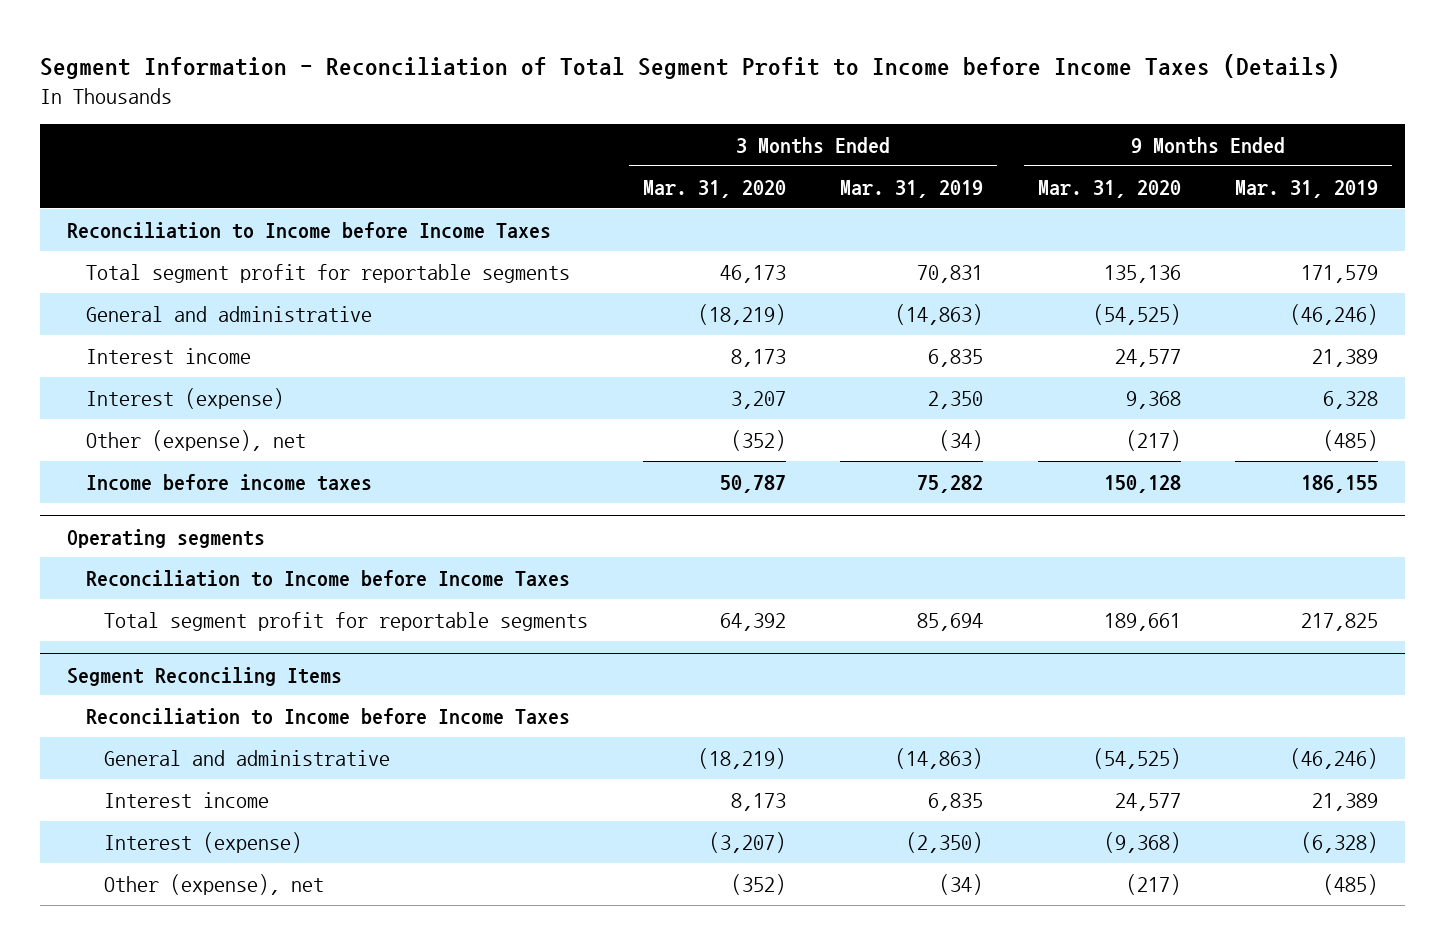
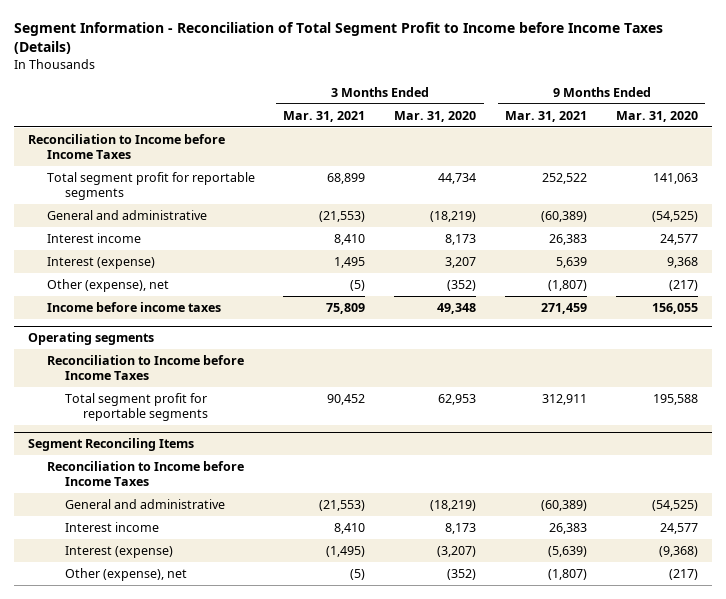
[840,179,984,198] Mar. 31, 2019 -> none
[1235,179,1379,198] Mar. 31, 2019 -> none
none -> [283,110,366,122] Mar. 31, 2021
none -> [505,110,588,122] Mar. 31, 2021
[719,264,786,283] 46,173 -> [438,172,477,184] 44,734
[1103,264,1181,283] 135,136 -> [653,172,699,184] 141,063
[719,474,786,493] 50,787 -> [437,302,477,314] 49,348
[1103,474,1181,493] 150,128 -> [652,302,699,314] 156,055
[719,612,786,631] 64,392 -> [438,393,477,405] 62,953
[1103,612,1181,631] 189,661 -> [653,393,699,405] 195,588

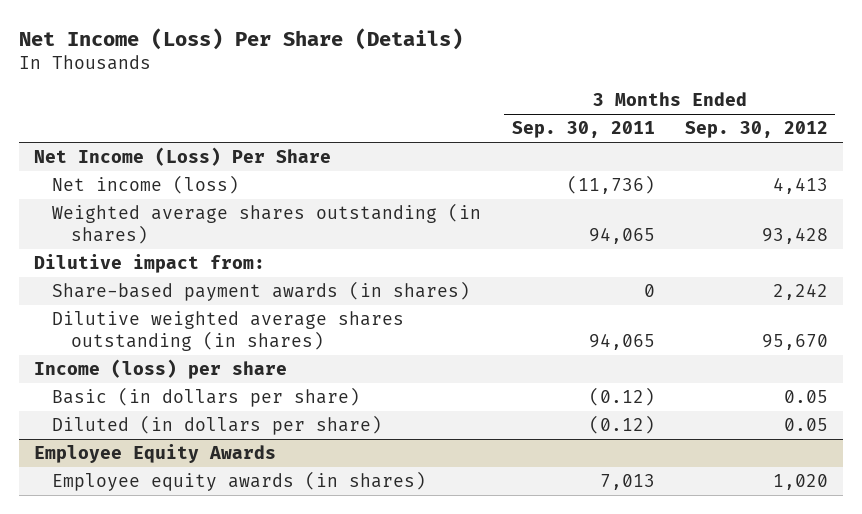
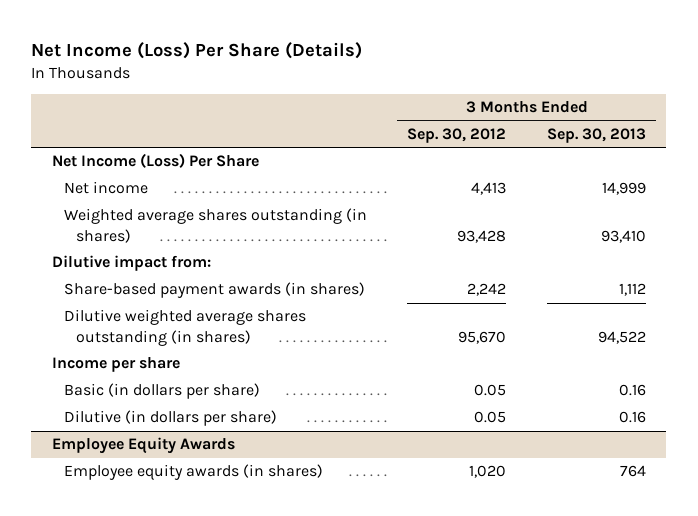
[511,121,655,139] Sep. 30, 2011 -> none
none -> [546,127,646,143] Sep. 30, 2013
[52,175,240,195] Net income (loss) -> [63,181,148,195] Net income
[33,359,287,380] Income (loss) per share -> [51,357,180,373] Income per share
[52,415,383,436] Diluted (in dollars per share) -> [63,410,277,427] Dilutive (in dollars per share)

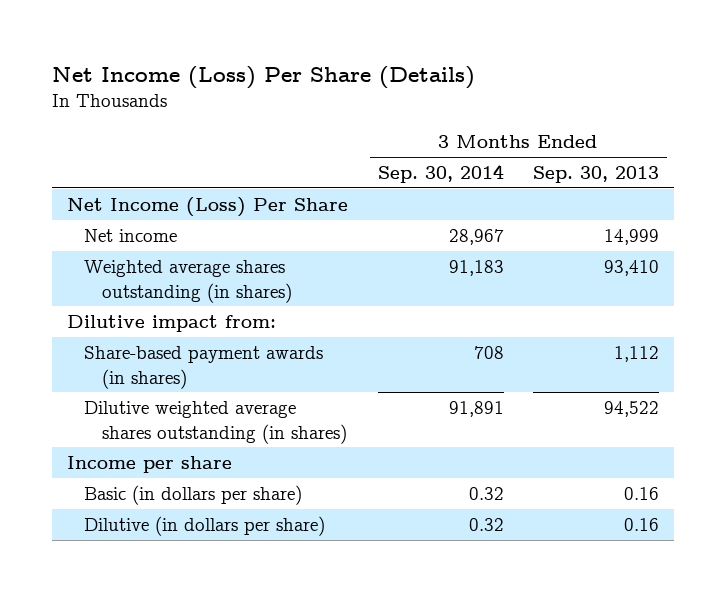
[407,127,507,143] Sep. 30, 2012 -> none
none -> [377,164,504,184] Sep. 30, 2014
[51,437,235,455] Employee Equity Awards -> none
[63,464,323,481] Employee equity awards (in shares) -> none

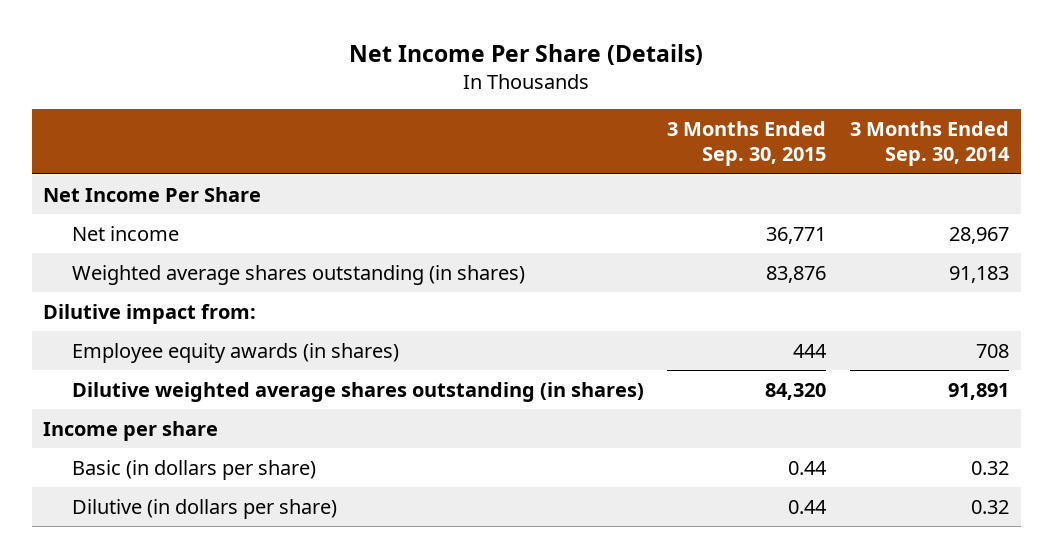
[51,65,475,89] Net Income (Loss) Per Share (Details) -> [349,44,704,66] Net Income Per Share (Details)
[533,166,660,184] Sep. 30, 2013 -> none
none -> [667,120,827,167] 3 Months Ended Sep. 30, 2015
[66,196,348,217] Net Income (Loss) Per Share -> [43,186,262,202] Net Income Per Share
[84,345,324,389] Share-based payment awards (in shares) -> [71,342,399,363] Employee equity awards (in shares)

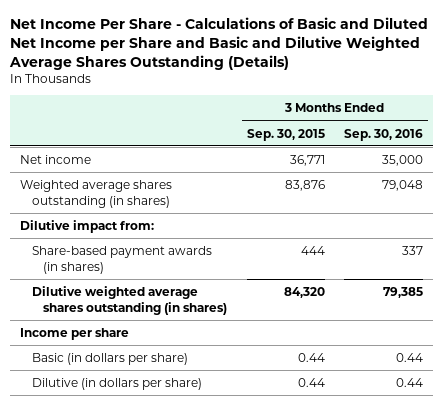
[349,44,704,66] Net Income Per Share (Details) -> [9,17,429,70] Net Income Per Share - Calculations of Basic and Diluted Net Income per Share and Basic and Dilutive Weighted Average Shares Outstanding (Details)
[849,120,1010,167] 3 Months Ended Sep. 30, 2014 -> none
none -> [343,128,423,141] Sep. 30, 2016
[43,186,262,202] Net Income Per Share -> none
[71,342,399,363] Employee equity awards (in shares) -> [31,245,212,274] Share-based payment awards (in shares)

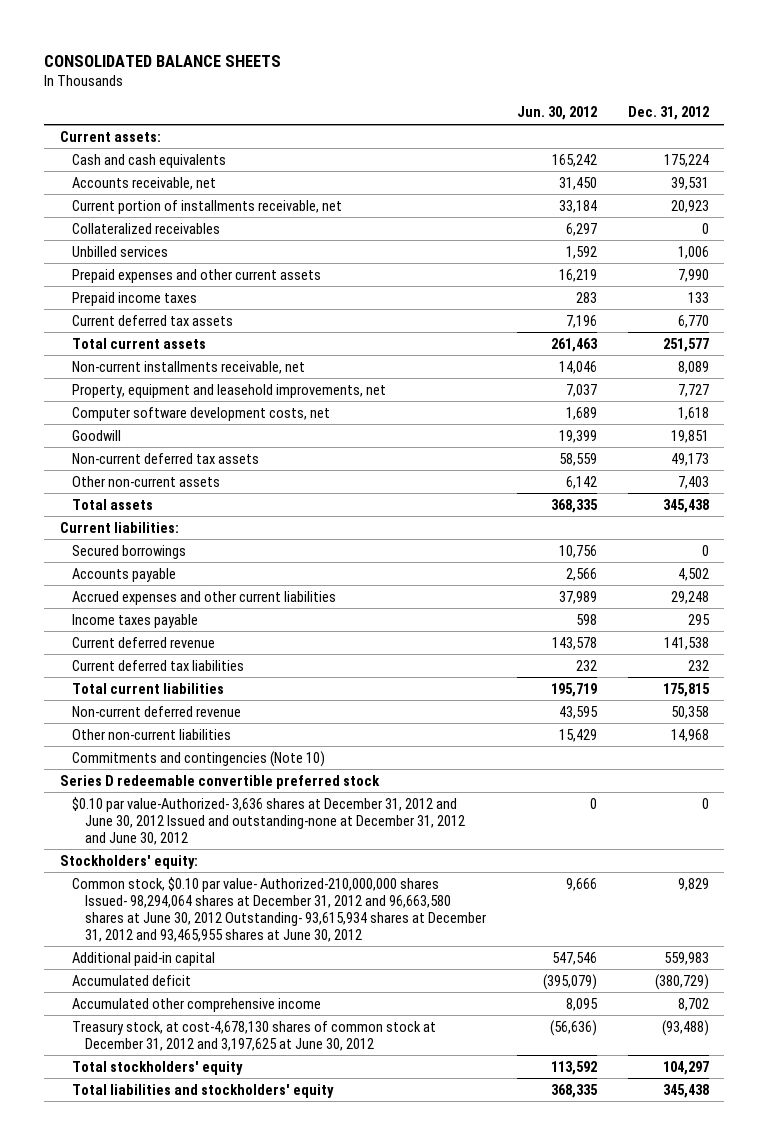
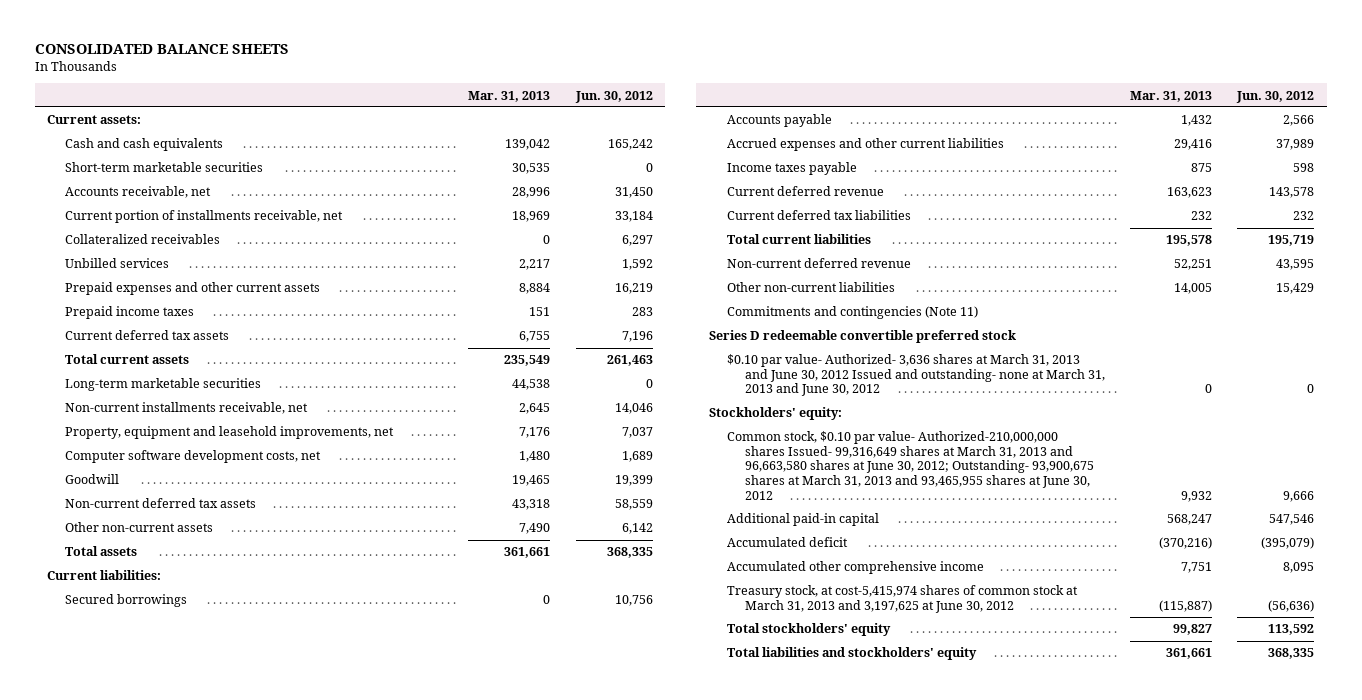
[627,106,709,121] Dec. 31, 2012 -> none
none -> [468,90,551,102] Mar. 31, 2013
none -> [65,162,264,173] Short-term marketable securities
none -> [65,378,262,392] Long-term marketable securities
[72,750,326,767] Commitments and contingencies (Note 10) -> [726,306,978,320] Commitments and contingencies (Note 11)
[72,796,465,845] $0.10 par value-Authorized- 3,636 shares at December 31, 2012 and June 30, 2012 Issued and outstanding-none at December 31, 2012 and June 30, 2012 -> [726,354,1105,397] $0.10 par value- Authorized- 3,636 shares at March 31, 2013 and June 30, 2012 Issued and outstanding- none at March 31, 2013 and June 30, 2012
[72,876,486,942] Common stock, $0.10 par value- Authorized-210,000,000 shares Issued- 98,294,064 shares at December 31, 2012 and 96,663,580 shares at June 30, 2012 Outstanding- 93,615,934 shares at December 31, 2012 and 93,465,955 shares at June 30, 2012 -> [726,431,1094,500] Common stock, $0.10 par value- Authorized-210,000,000 shares Issued- 99,316,649 shares at March 31, 2013 and 96,663,580 shares at June 30, 2012; Outstanding- 93,900,675 shares at March 31, 2013 and 93,465,955 shares at June 30, 2012
[72,1020,437,1051] Treasury stock, at cost-4,678,130 shares of common stock at December 31, 2012 and 3,197,625 at June 30, 2012 -> [726,585,1078,613] Treasury stock, at cost-5,415,974 shares of common stock at March 31, 2013 and 3,197,625 at June 30, 2012

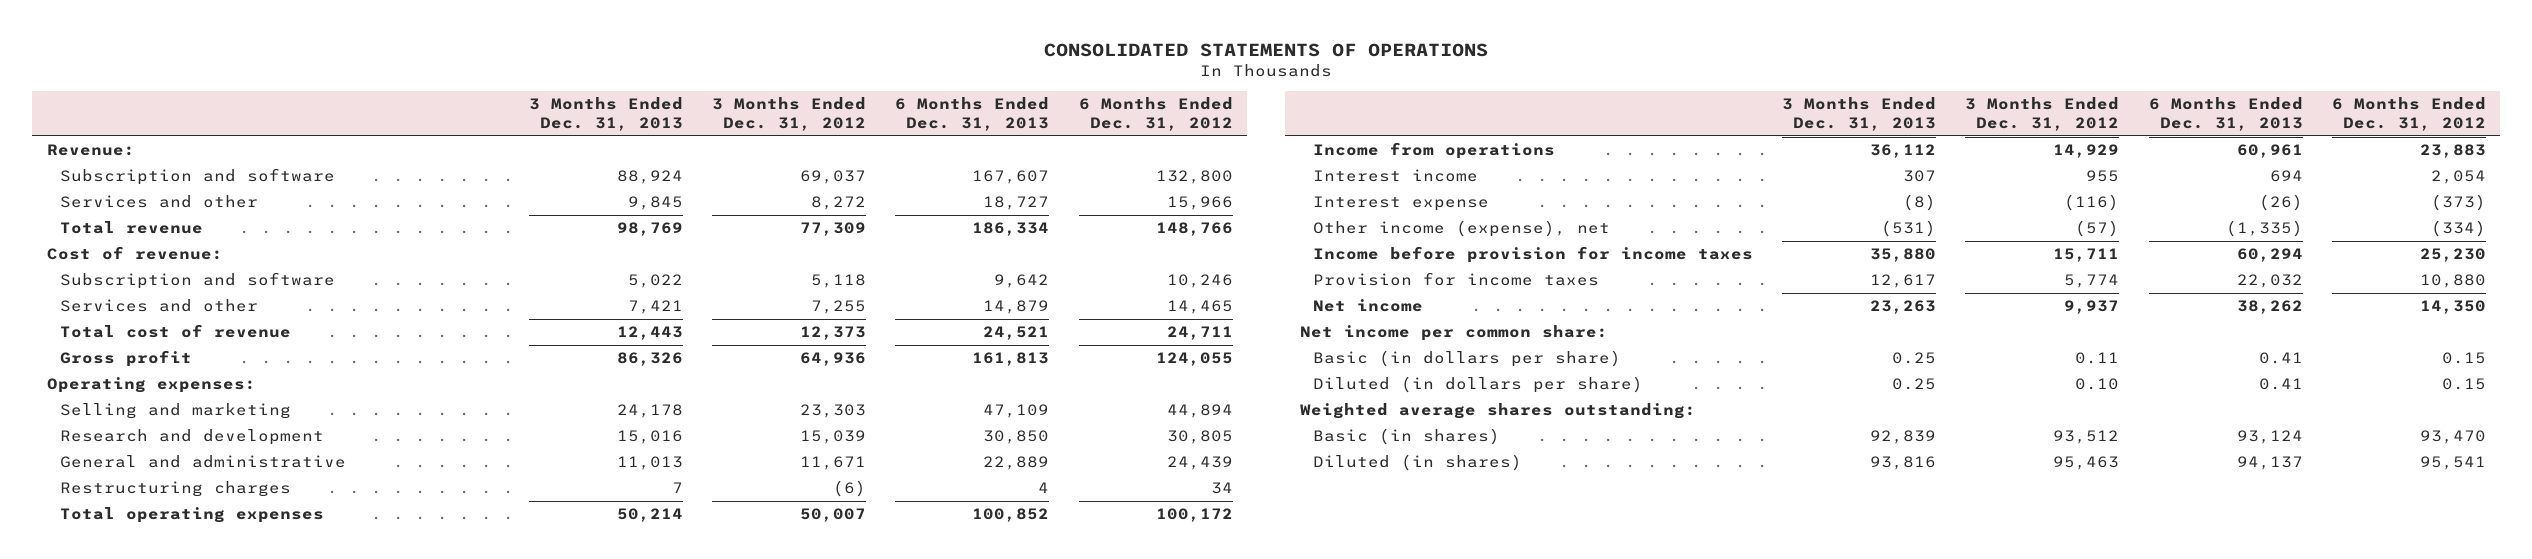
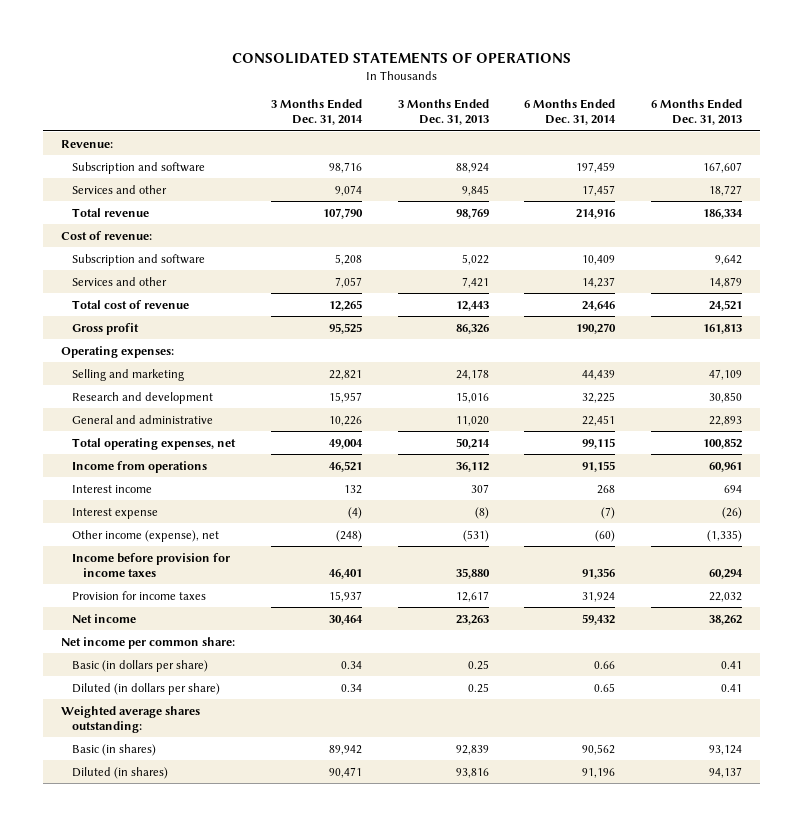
[712,97,867,132] 3 Months Ended Dec. 31, 2012 -> none
[1078,97,1233,132] 6 Months Ended Dec. 31, 2012 -> none
none -> [270,99,363,126] 3 Months Ended Dec. 31, 2014
none -> [524,99,617,126] 6 Months Ended Dec. 31, 2014
[59,481,291,498] Restructuring charges -> none
[617,456,684,471] 11,013 -> [455,415,489,426] 11,020
[983,456,1050,471] 22,889 -> [709,415,743,426] 22,893
[59,507,324,524] Total operating expenses -> [71,437,236,450] Total operating expenses, net

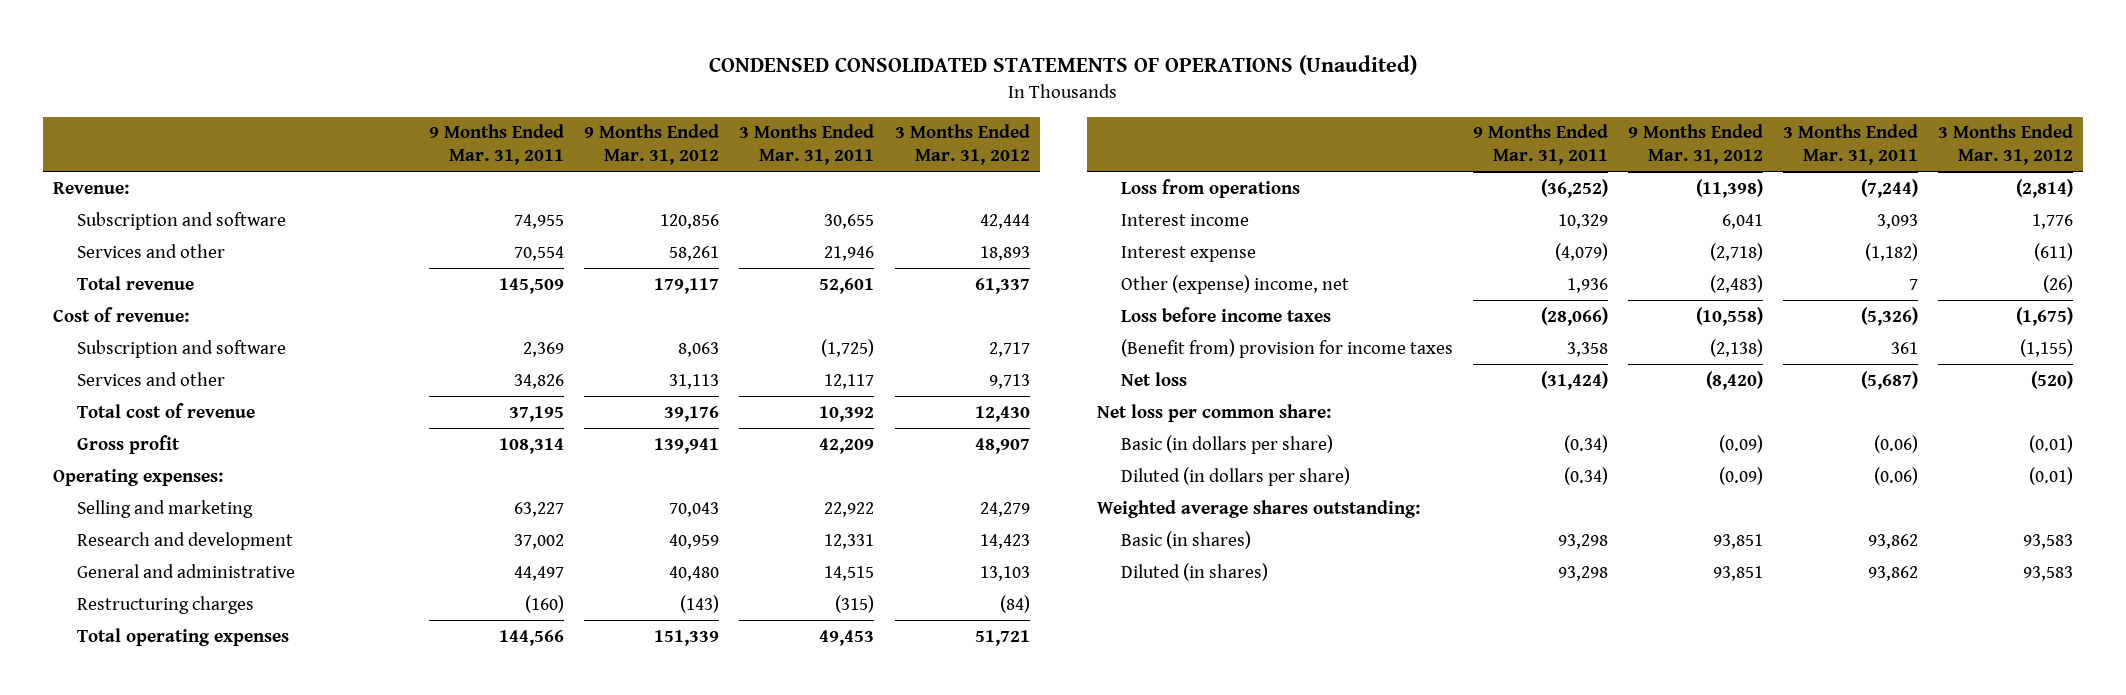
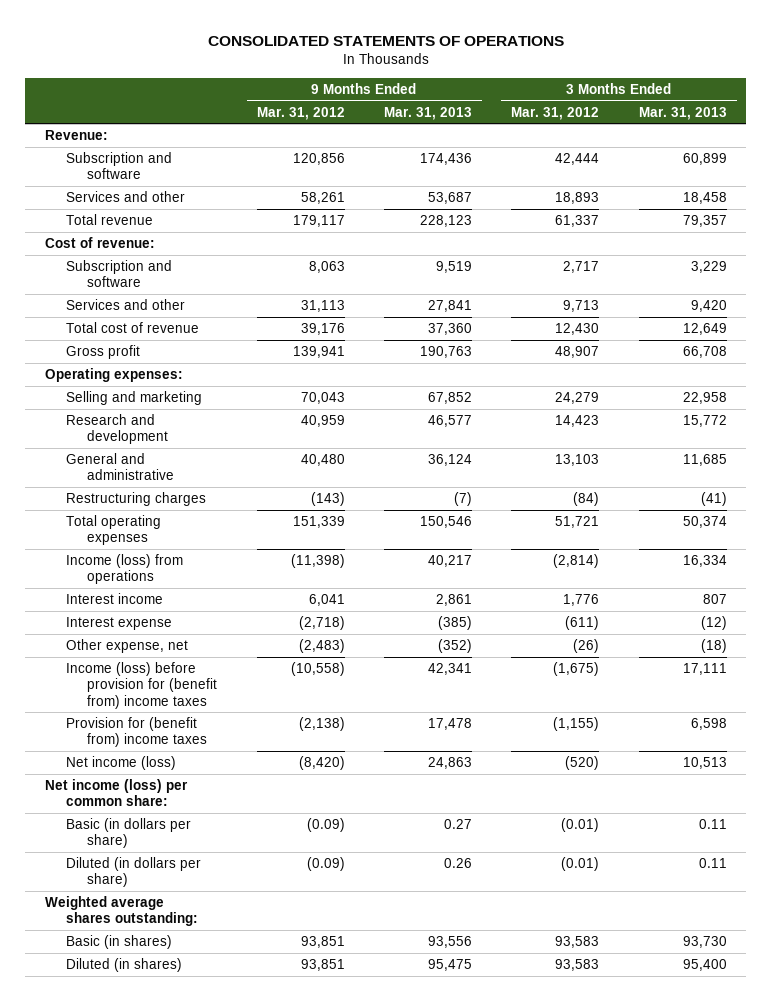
[709,55,1418,76] CONDENSED CONSOLIDATED STATEMENTS OF OPERATIONS (Unaudited) -> [207,36,564,47] CONSOLIDATED STATEMENTS OF OPERATIONS
[429,124,565,166] 9 Months Ended Mar. 31, 2011 -> none
[739,124,875,166] 3 Months Ended Mar. 31, 2011 -> none
none -> [383,106,472,120] Mar. 31, 2013
none -> [638,106,727,120] Mar. 31, 2013
[1120,178,1300,198] Loss from operations -> [66,553,184,585] Income (loss) from operations
[1120,274,1349,294] Other (expense) income, net -> [66,638,189,653] Other expense, net
[1120,306,1331,322] Loss before income taxes -> [66,661,218,709] Income (loss) before provision for (benefit from) income taxes
[1120,338,1453,358] (Benefit from) provision for income taxes -> [66,716,208,748] Provision for (benefit from) income taxes
[1120,371,1187,386] Net loss -> [66,755,177,770] Net income (loss)
[1096,403,1331,422] Net loss per common share: -> [44,778,188,807] Net income (loss) per common share:

